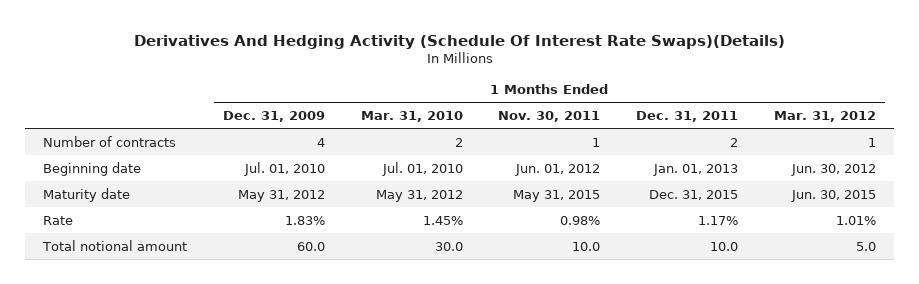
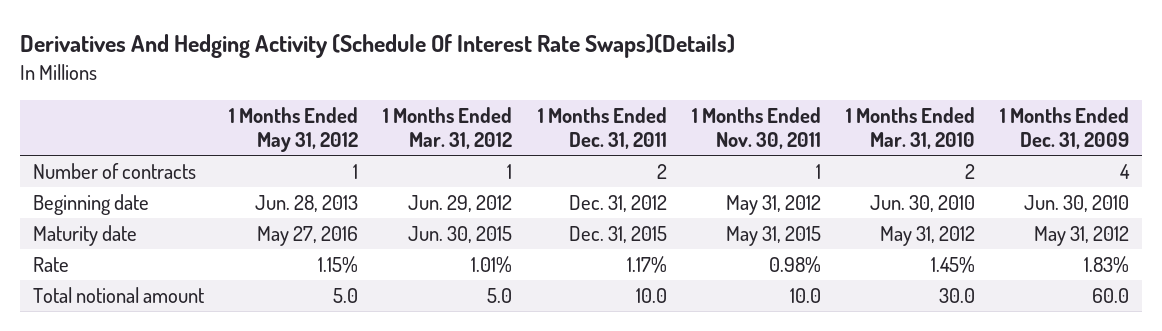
none -> [229,107,359,153] 1 Months Ended May 31, 2012
[243,161,325,176] Jul. 01, 2010 -> [1024,195,1130,213] Jun. 30, 2010
[381,161,463,176] Jul. 01, 2010 -> [870,195,976,213] Jun. 30, 2010
[515,163,601,176] Jun. 01, 2012 -> [725,195,821,216] May 31, 2012
[653,163,739,176] Jan. 01, 2013 -> [568,195,667,213] Dec. 31, 2012
[791,163,877,176] Jun. 30, 2012 -> [408,195,513,213] Jun. 29, 2012

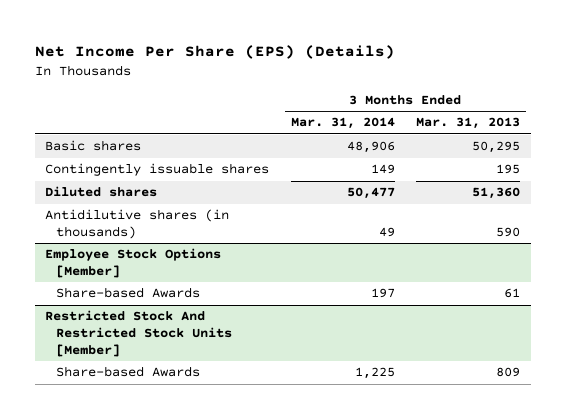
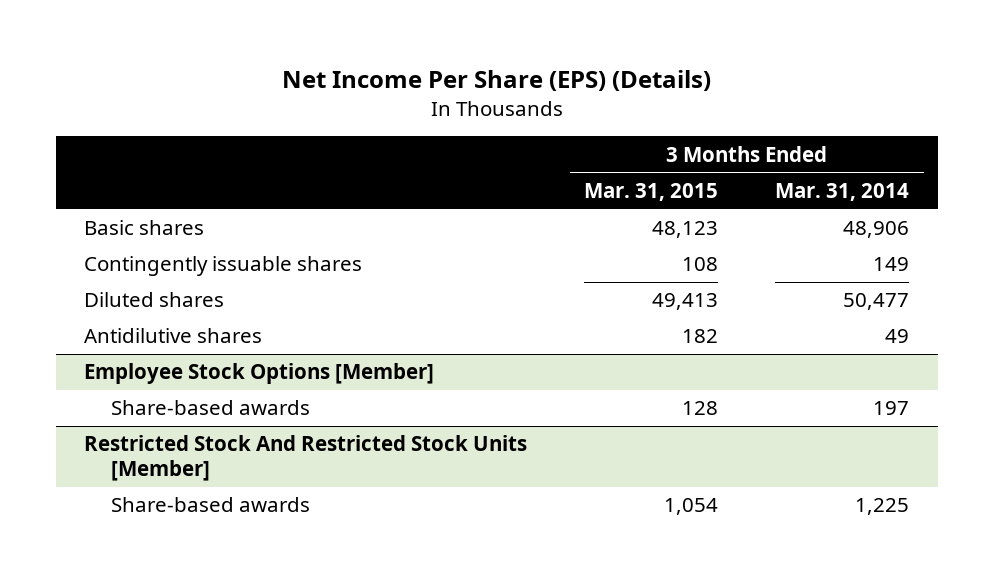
[416,117,521,130] Mar. 31, 2013 -> none
none -> [584,183,719,202] Mar. 31, 2015
[45,209,230,240] Antidilutive shares (in thousands) -> [84,328,263,344] Antidilutive shares
[56,287,201,299] Share-based Awards -> [110,400,310,416] Share-based awards
[56,366,201,378] Share-based Awards -> [110,497,310,513] Share-based awards

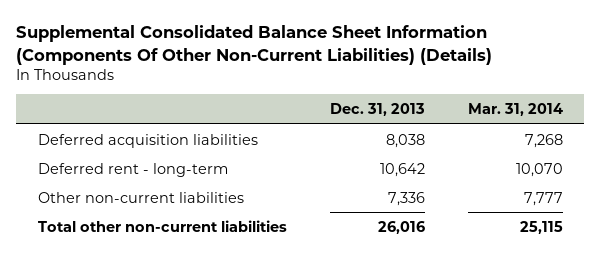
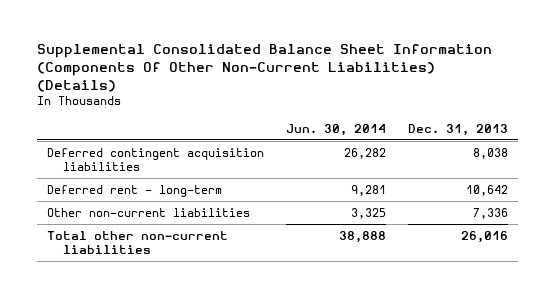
[467,103,563,117] Mar. 31, 2014 -> none
none -> [285,123,386,136] Jun. 30, 2014
[37,133,258,148] Deferred acquisition liabilities -> [47,147,265,171] Deferred contingent acquisition liabilities

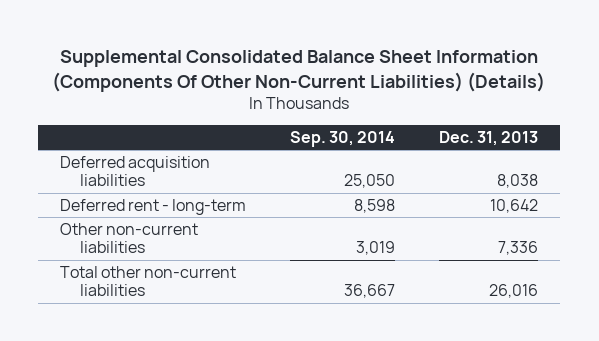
[285,123,386,136] Jun. 30, 2014 -> none
none -> [290,130,396,147] Sep. 30, 2014
[47,147,265,171] Deferred contingent acquisition liabilities -> [60,155,211,187] Deferred acquisition liabilities

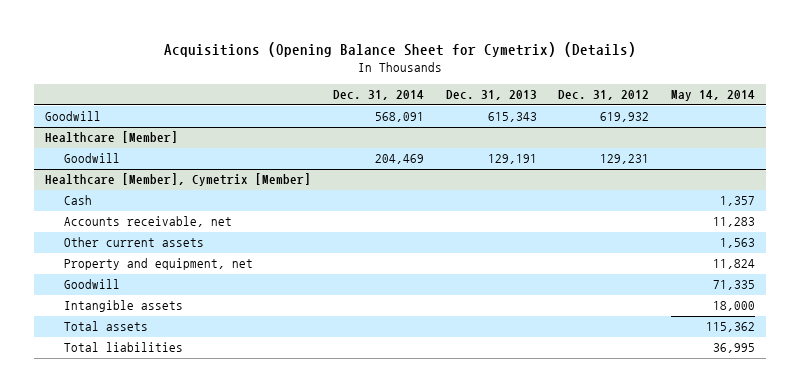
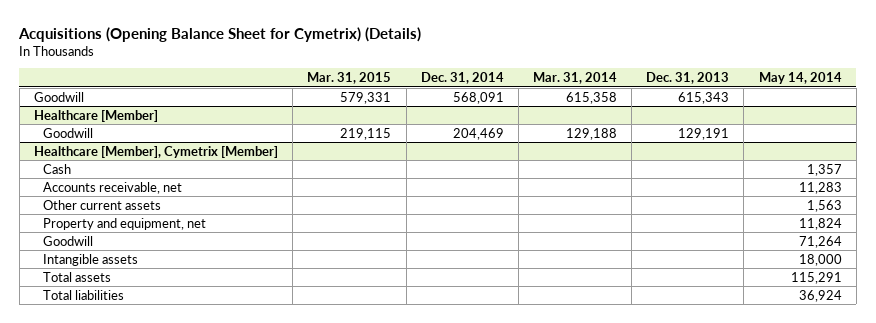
[558,90,650,101] Dec. 31, 2012 -> none
none -> [307,72,392,85] Mar. 31, 2015
none -> [532,72,617,85] Mar. 31, 2014
[713,280,756,291] 71,335 -> [798,235,842,248] 71,264
[706,322,756,333] 115,362 -> [790,271,842,284] 115,291
[713,343,756,354] 36,995 -> [798,289,842,302] 36,924

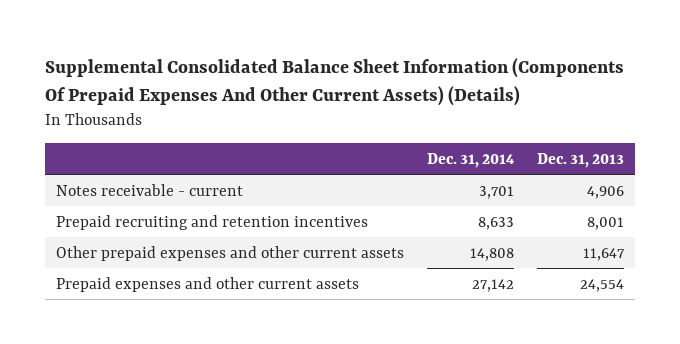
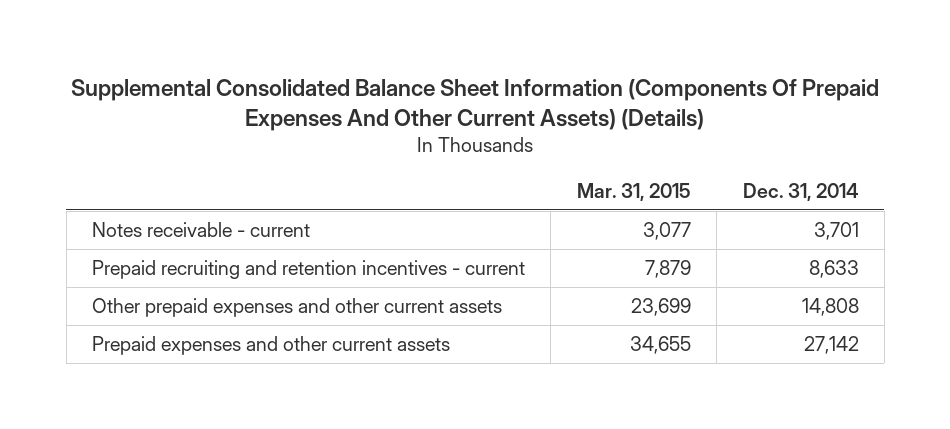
[536,152,624,168] Dec. 31, 2013 -> none
none -> [576,182,691,201] Mar. 31, 2015
[56,214,369,230] Prepaid recruiting and retention incentives -> [91,259,525,279] Prepaid recruiting and retention incentives - current

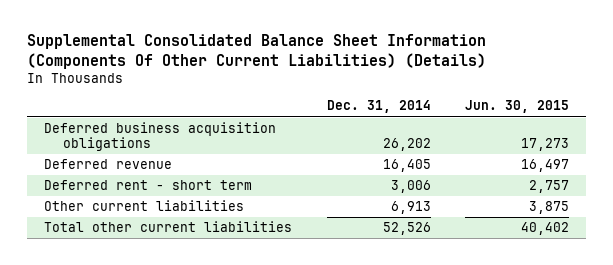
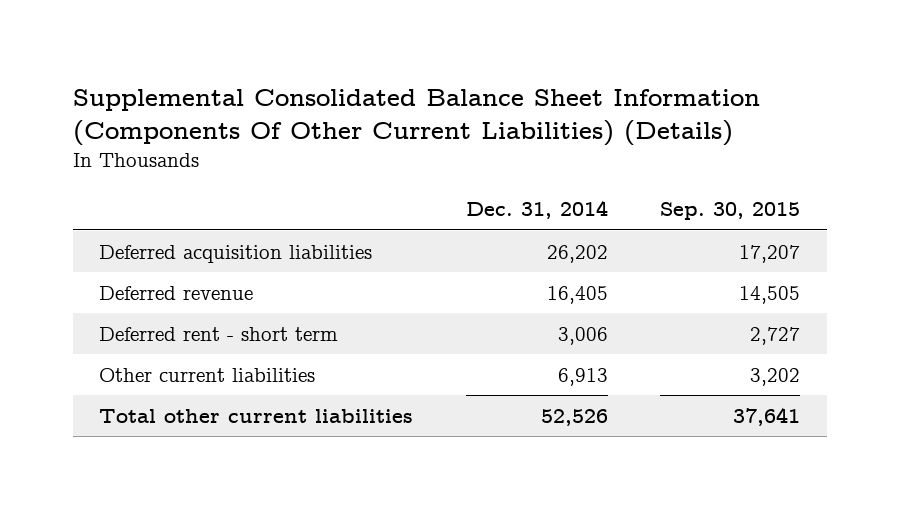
[465,100,570,114] Jun. 30, 2015 -> none
none -> [660,202,801,221] Sep. 30, 2015
[43,122,276,152] Deferred business acquisition obligations -> [99,244,373,263] Deferred acquisition liabilities

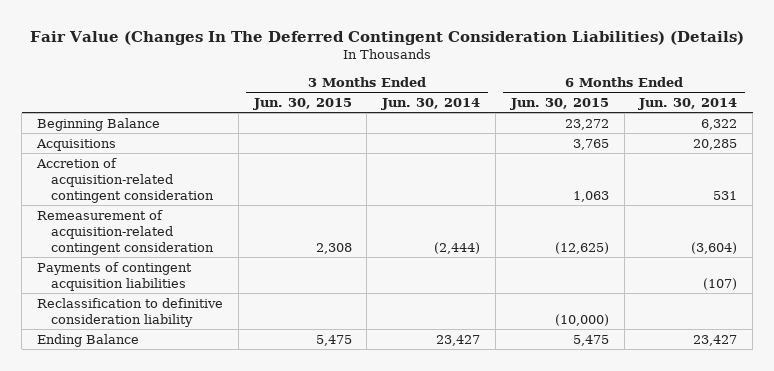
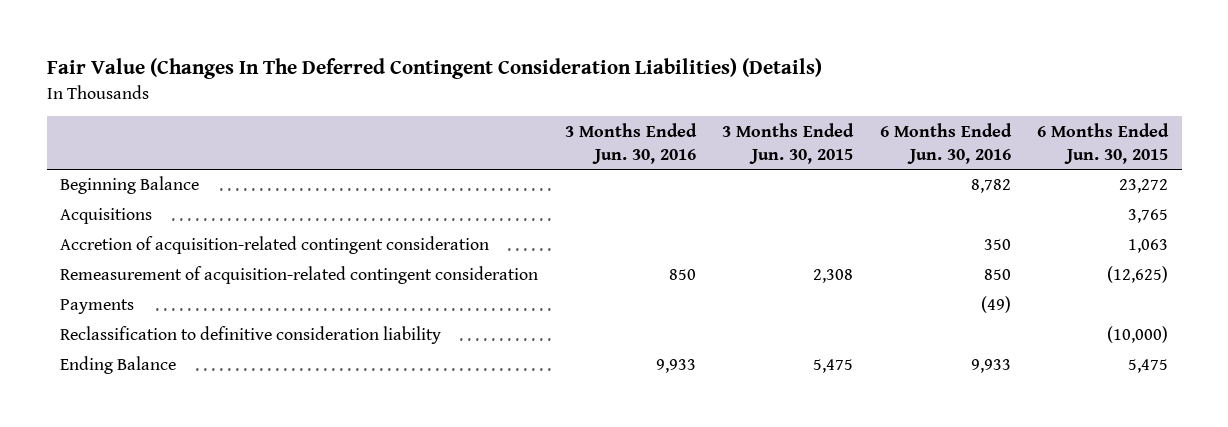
[381,97,481,110] Jun. 30, 2014 -> none
[638,97,738,110] Jun. 30, 2014 -> none
none -> [564,122,697,164] 3 Months Ended Jun. 30, 2016
none -> [879,122,1012,164] 6 Months Ended Jun. 30, 2016
[36,261,192,291] Payments of contingent acquisition liabilities -> [59,299,134,315] Payments

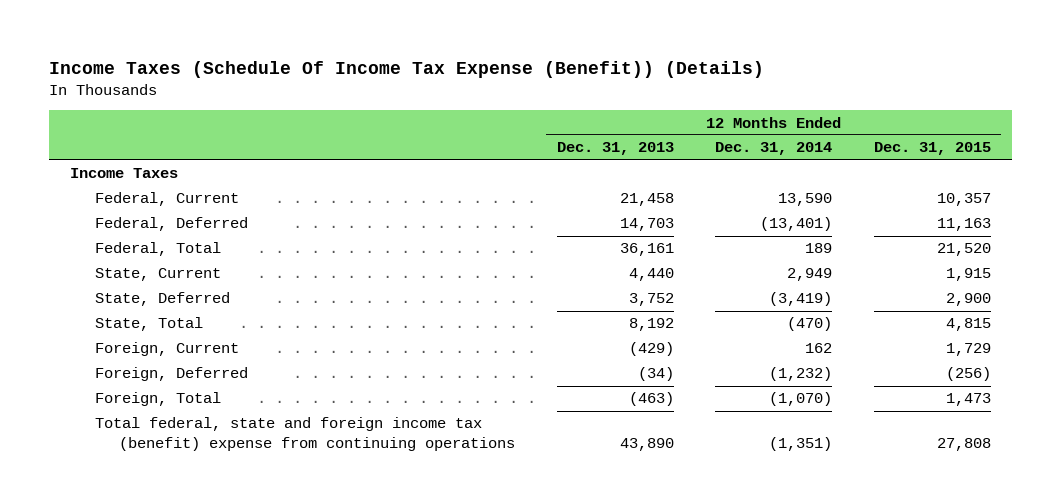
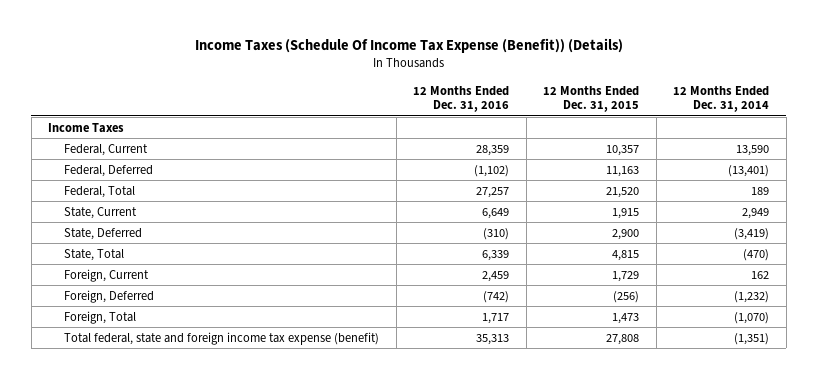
[556,142,674,156] Dec. 31, 2013 -> none
none -> [413,85,510,113] 12 Months Ended Dec. 31, 2016
[94,417,516,452] Total federal, state and foreign income tax (benefit) expense from continuing operations -> [64,331,380,345] Total federal, state and foreign income tax expense (benefit)

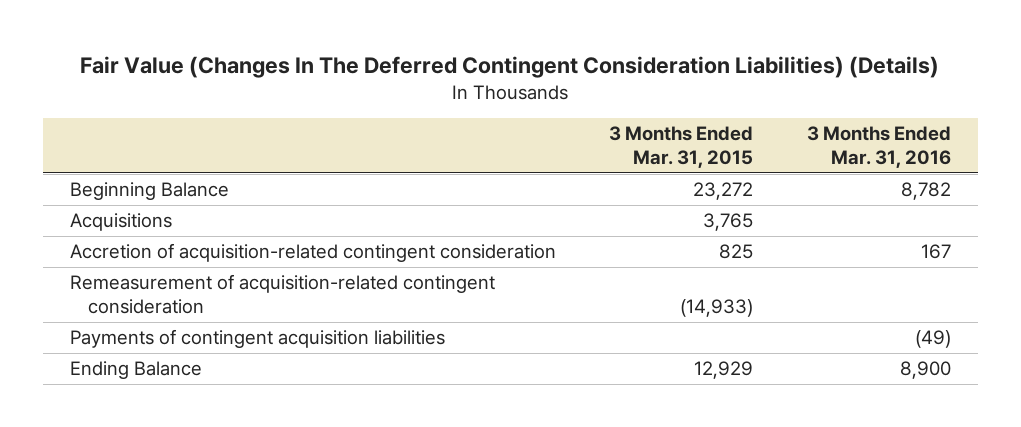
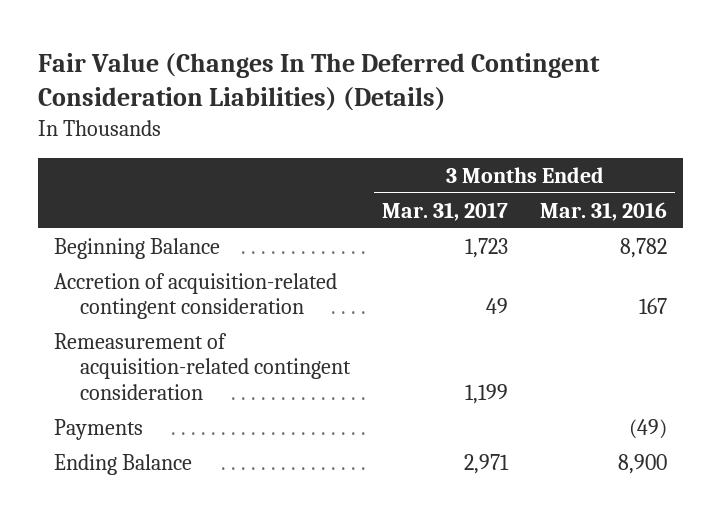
[609,126,754,169] 3 Months Ended Mar. 31, 2015 -> none
none -> [382,201,509,221] Mar. 31, 2017
[69,213,172,232] Acquisitions -> none
[69,329,445,349] Payments of contingent acquisition liabilities -> [53,418,143,440] Payments

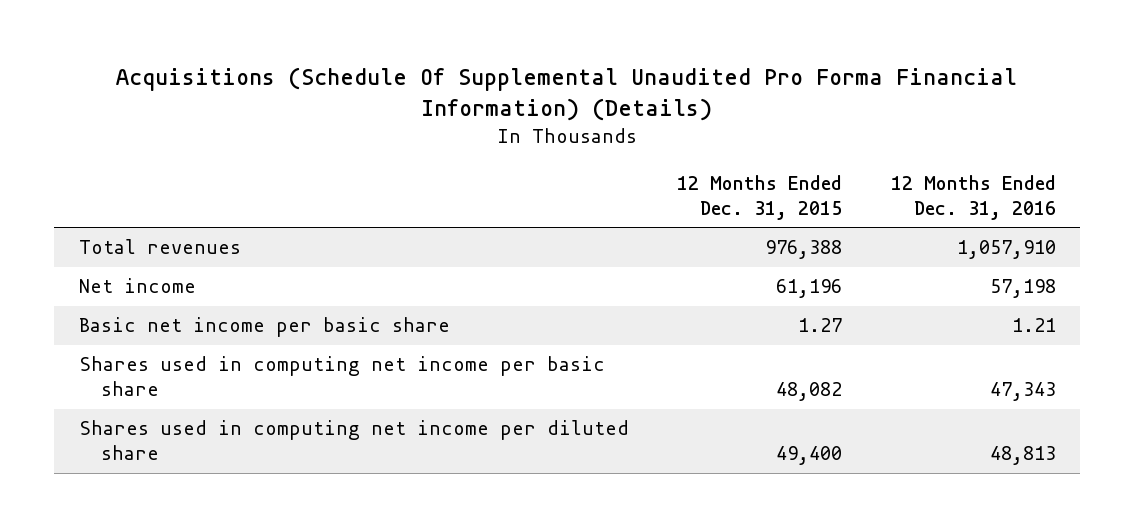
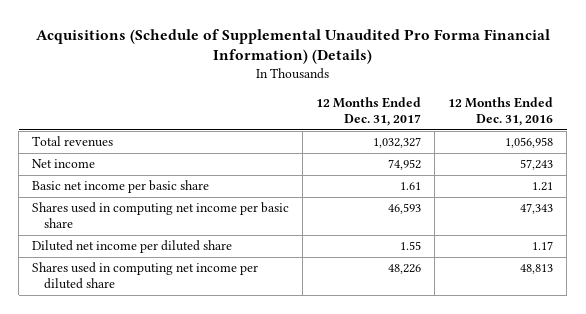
[116,67,1018,122] Acquisitions (Schedule Of Supplemental Unaudited Pro Forma Financial Information) (Details) -> [35,28,550,65] Acquisitions (Schedule of Supplemental Unaudited Pro Forma Financial Information) (Details)
[677,174,843,220] 12 Months Ended Dec. 31, 2015 -> none
none -> [316,97,422,126] 12 Months Ended Dec. 31, 2017
[956,240,1056,260] 1,057,910 -> [505,137,554,149] 1,056,958
[989,279,1056,299] 57,198 -> [520,159,554,171] 57,243
none -> [32,240,233,254] Diluted net income per diluted share

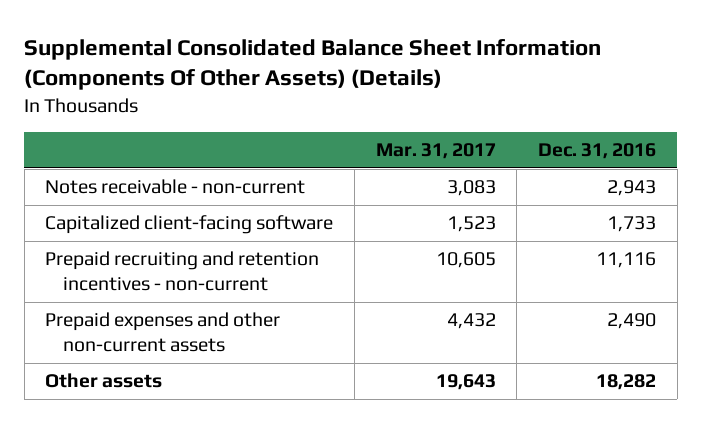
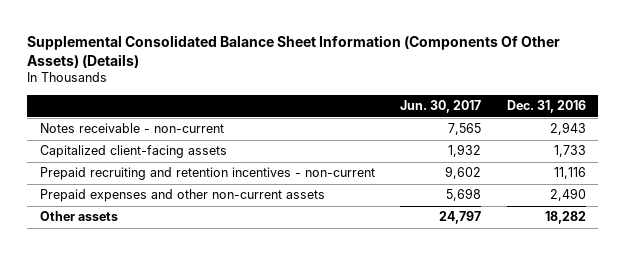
[375,143,496,160] Mar. 31, 2017 -> none
none -> [400,100,482,114] Jun. 30, 2017
[45,215,334,235] Capitalized client-facing software -> [40,145,228,159] Capitalized client-facing assets

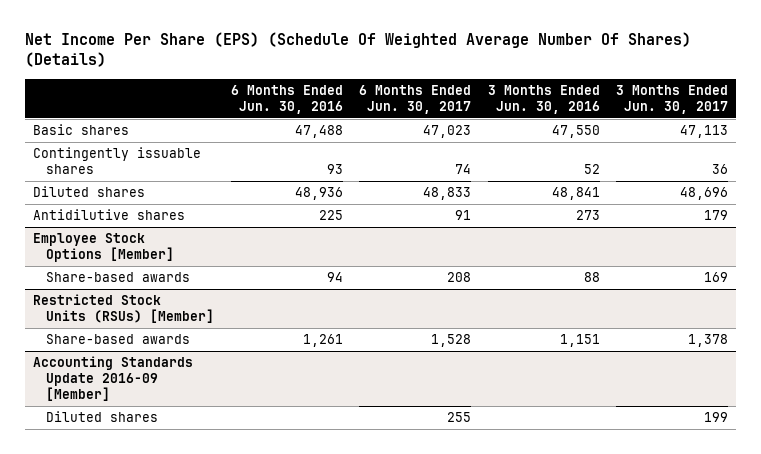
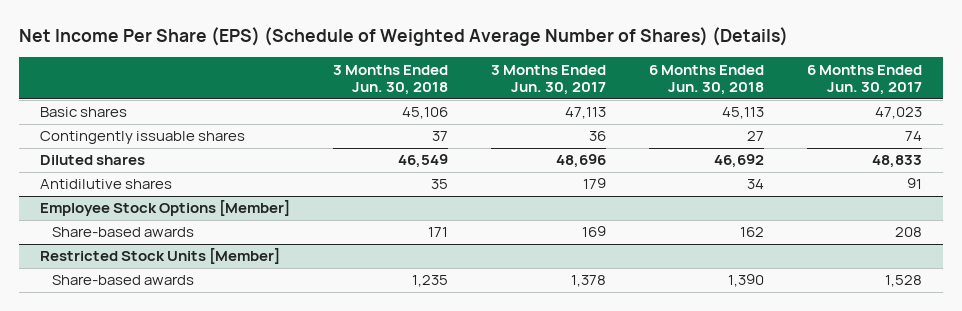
[24,32,691,68] Net Income Per Share (EPS) (Schedule Of Weighted Average Number Of Shares) (Details) -> [18,27,788,47] Net Income Per Share (EPS) (Schedule of Weighted Average Number of Shares) (Details)
[230,85,343,114] 6 Months Ended Jun. 30, 2016 -> none
[487,85,600,114] 3 Months Ended Jun. 30, 2016 -> none
none -> [333,64,449,96] 3 Months Ended Jun. 30, 2018
none -> [648,64,764,96] 6 Months Ended Jun. 30, 2018
[32,294,215,324] Restricted Stock Units (RSUs) [Member] -> [40,248,281,265] Restricted Stock Units [Member]
[32,356,193,402] Accounting Standards Update 2016-09 [Member] -> none
[46,411,159,423] Diluted shares -> none

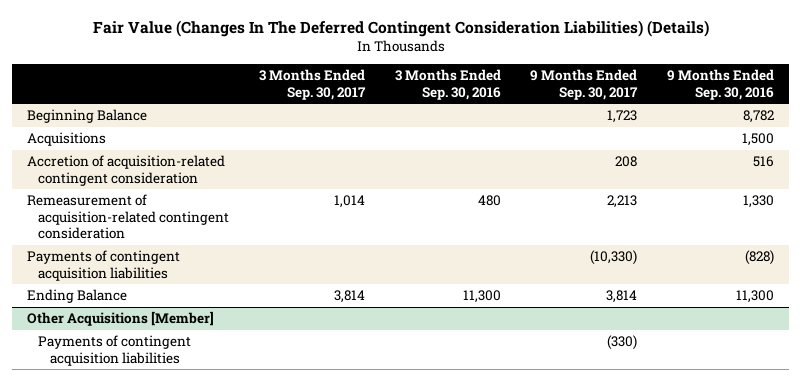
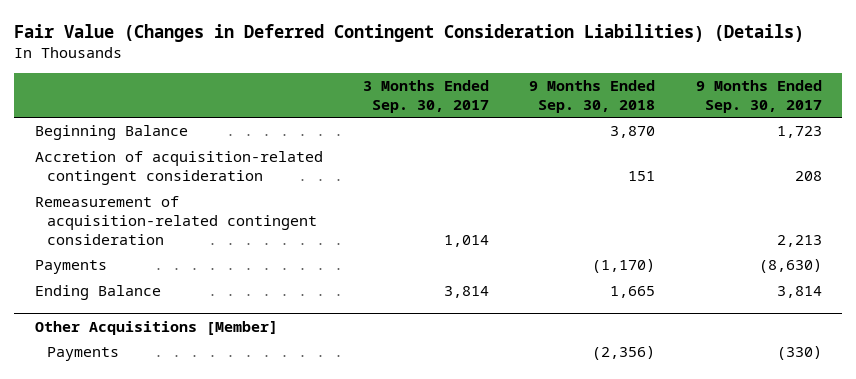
[92,19,709,37] Fair Value (Changes In The Deferred Contingent Consideration Liabilities) (Details) -> [14,23,805,42] Fair Value (Changes in Deferred Contingent Consideration Liabilities) (Details)
[394,69,501,100] 3 Months Ended Sep. 30, 2016 -> none
[667,69,775,100] 9 Months Ended Sep. 30, 2016 -> none
none -> [529,79,656,113] 9 Months Ended Sep. 30, 2018
[27,132,107,147] Acquisitions -> none
[27,250,181,281] Payments of contingent acquisition liabilities -> [34,260,107,275] Payments
[590,250,638,266] (10,330) -> [758,259,822,274] (8,630)
[38,335,192,366] Payments of contingent acquisition liabilities -> [47,347,120,362] Payments

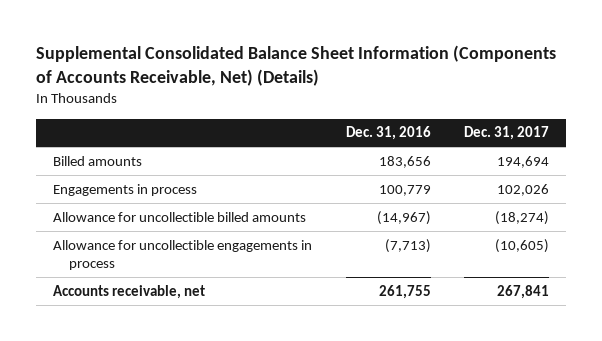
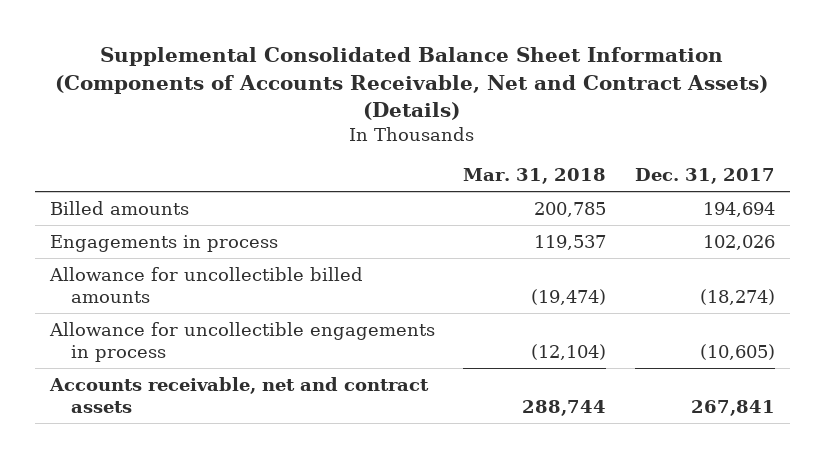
[35,45,556,86] Supplemental Consolidated Balance Sheet Information (Components of Accounts Receivable, Net) (Details) -> [55,47,769,121] Supplemental Consolidated Balance Sheet Information (Components of Accounts Receivable, Net and Contract Assets) (Details)
[345,126,431,141] Dec. 31, 2016 -> none
none -> [463,168,607,185] Mar. 31, 2018
[52,284,205,299] Accounts receivable, net -> [48,376,429,413] Accounts receivable, net and contract assets

